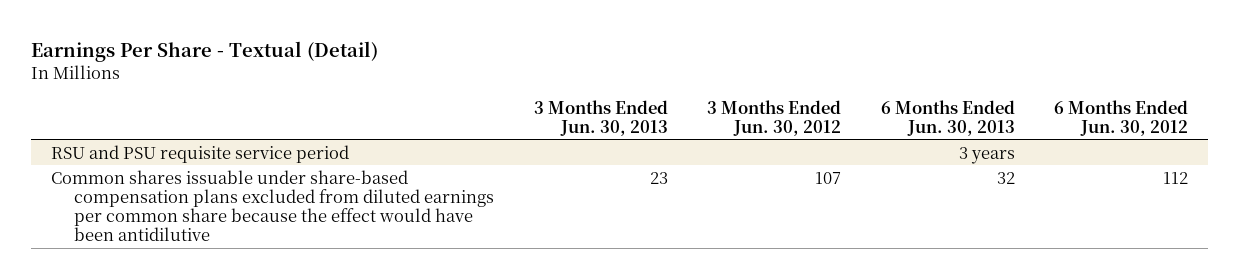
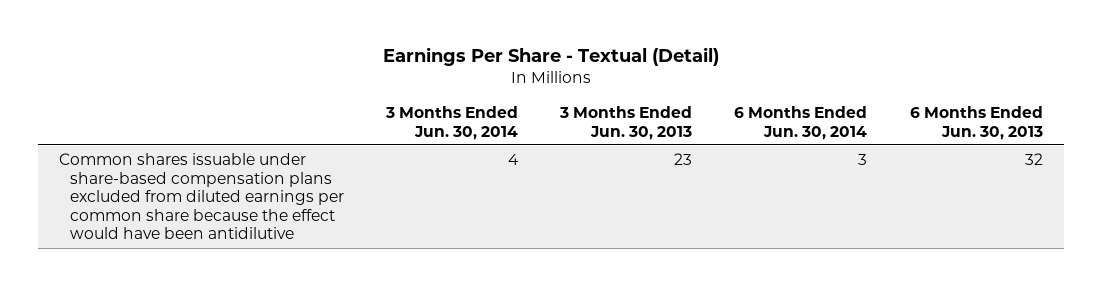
[707,99,842,136] 3 Months Ended Jun. 30, 2012 -> none
[1054,99,1189,136] 6 Months Ended Jun. 30, 2012 -> none
none -> [385,105,519,140] 3 Months Ended Jun. 30, 2014
none -> [734,105,868,140] 6 Months Ended Jun. 30, 2014
[51,144,350,163] RSU and PSU requisite service period -> none

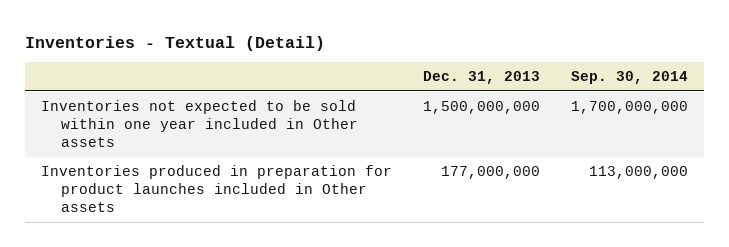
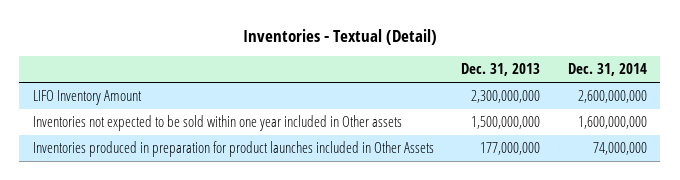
[571,71,689,85] Sep. 30, 2014 -> none
none -> [567,63,647,77] Dec. 31, 2014
none -> [33,90,143,106] LIFO Inventory Amount
[40,165,392,213] Inventories produced in preparation for product launches included in Other assets -> [33,141,435,158] Inventories produced in preparation for product launches included in Other Assets

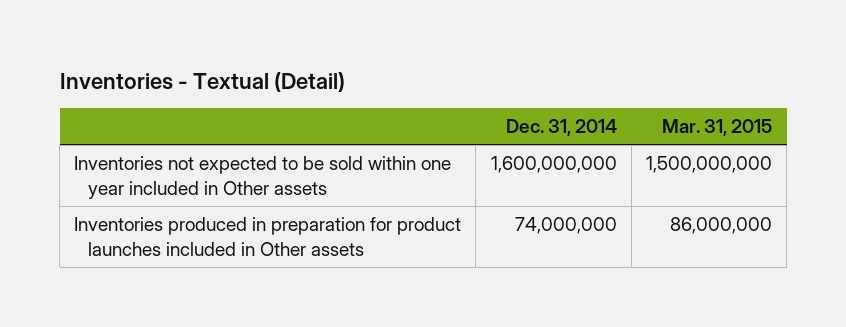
[461,63,541,77] Dec. 31, 2013 -> none
none -> [662,119,773,137] Mar. 31, 2015
[33,90,143,106] LIFO Inventory Amount -> none
[33,141,435,158] Inventories produced in preparation for product launches included in Other Assets -> [74,216,462,256] Inventories produced in preparation for product launches included in Other assets

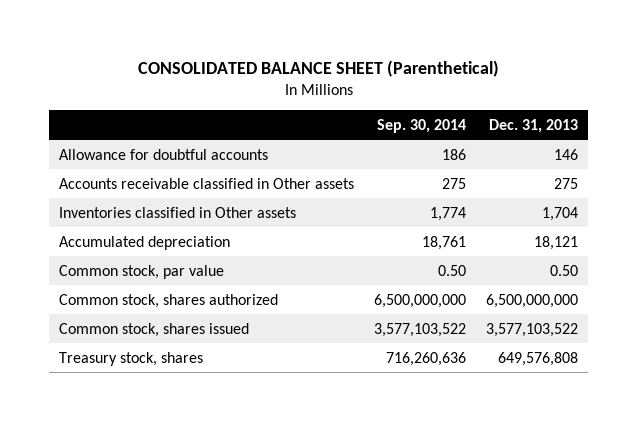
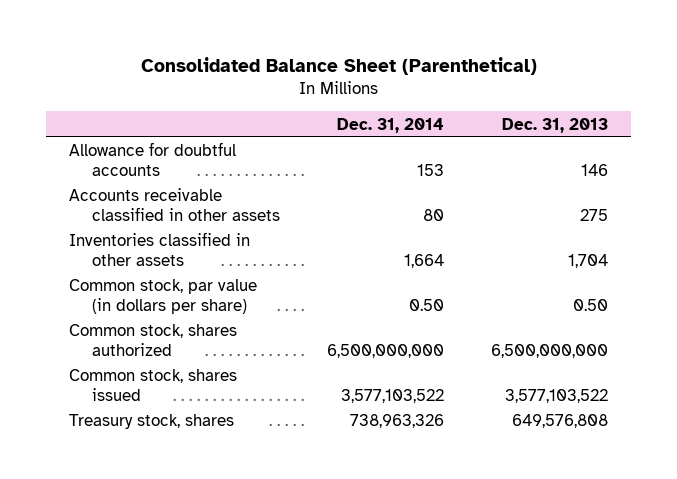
[137,59,499,77] CONSOLIDATED BALANCE SHEET (Parenthetical) -> [140,56,537,75] Consolidated Balance Sheet (Parenthetical)
[377,118,467,133] Sep. 30, 2014 -> none
none -> [336,117,444,133] Dec. 31, 2014
[59,235,231,250] Accumulated depreciation -> none
[59,177,355,189] Accounts receivable classified in Other assets -> [69,188,281,222] Accounts receivable classified in other assets
[59,206,297,218] Inventories classified in Other assets -> [69,232,251,267] Inventories classified in other assets
[59,264,225,279] Common stock, par value -> [69,279,258,315] Common stock, par value (in dollars per share)

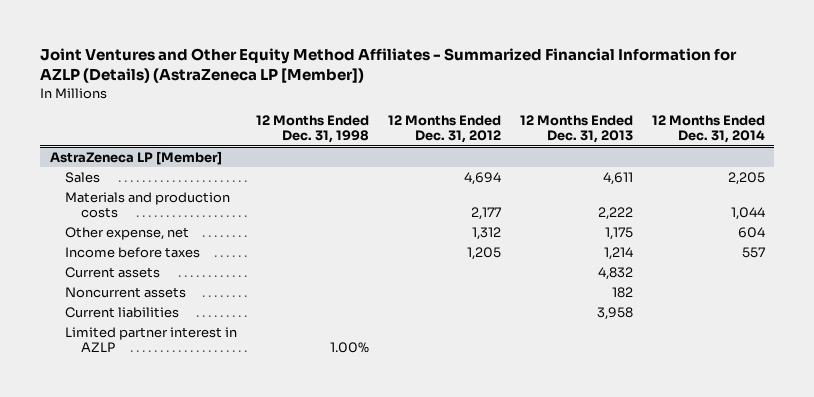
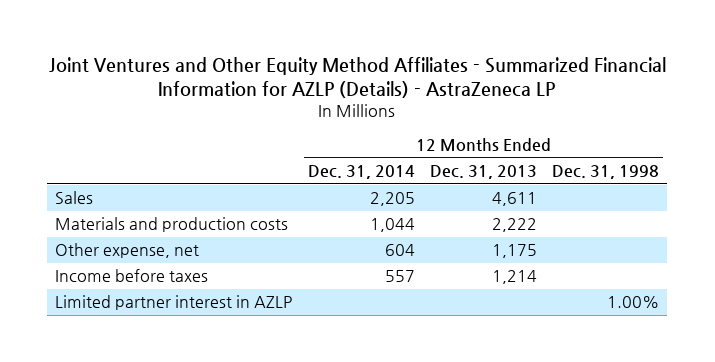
[40,48,738,84] Joint Ventures and Other Equity Method Affiliates - Summarized Financial Information for AZLP (Details) (AstraZeneca LP [Member]) -> [49,57,667,99] Joint Ventures and Other Equity Method Affiliates - Summarized Financial Information for AZLP (Details) - AstraZeneca LP
[388,115,502,144] 12 Months Ended Dec. 31, 2012 -> none
[49,150,222,165] AstraZeneca LP [Member] -> none
[65,266,161,278] Current assets -> none
[65,286,187,298] Noncurrent assets -> none
[65,306,180,318] Current liabilities -> none

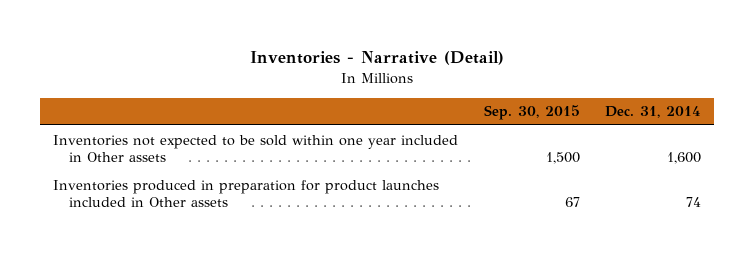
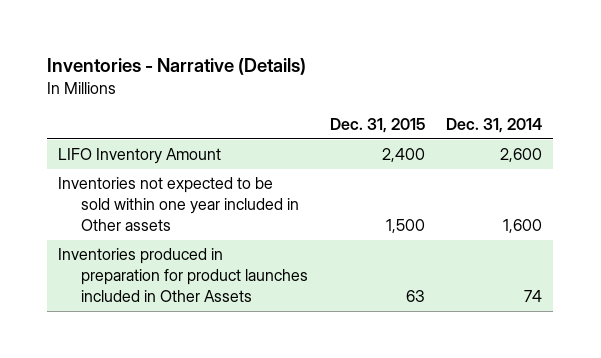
[250,50,505,65] Inventories - Narrative (Detail) -> [47,58,307,76] Inventories - Narrative (Details)
[483,105,580,121] Sep. 30, 2015 -> none
none -> [329,118,425,134] Dec. 31, 2015
none -> [58,148,222,165] LIFO Inventory Amount
[52,179,439,208] Inventories produced in preparation for product launches included in Other assets -> [58,248,308,302] Inventories produced in preparation for product launches included in Other Assets

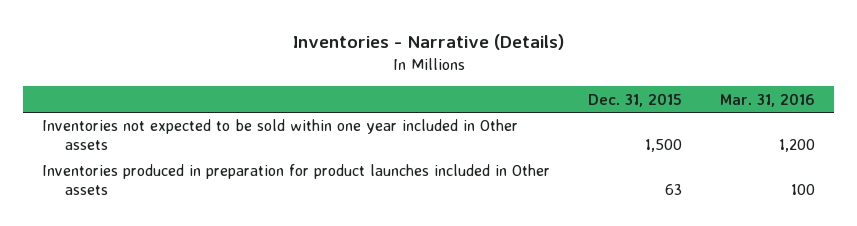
[446,118,543,134] Dec. 31, 2014 -> none
none -> [720,92,816,107] Mar. 31, 2016
[58,148,222,165] LIFO Inventory Amount -> none
[58,248,308,302] Inventories produced in preparation for product launches included in Other Assets -> [42,164,551,196] Inventories produced in preparation for product launches included in Other assets

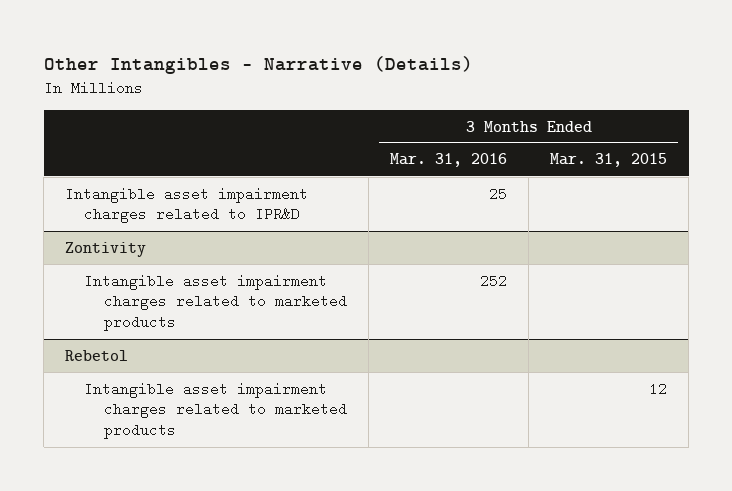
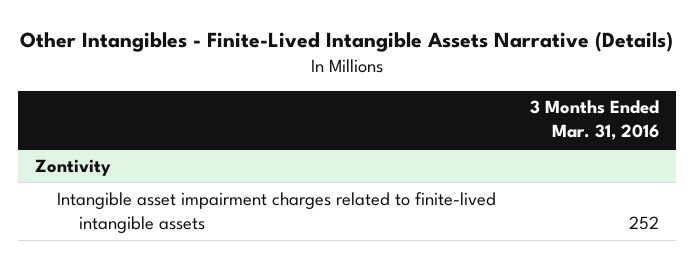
[43,55,473,74] Other Intangibles - Narrative (Details) -> [20,30,674,52] Other Intangibles - Finite-Lived Intangible Assets Narrative (Details)
[550,153,668,168] Mar. 31, 2015 -> none
[65,186,309,224] Intangible asset impairment charges related to IPR&D -> none
[65,349,129,361] Rebetol -> none
[84,381,347,440] Intangible asset impairment charges related to marketed products -> none
[84,273,347,332] Intangible asset impairment charges related to marketed products -> [56,191,496,234] Intangible asset impairment charges related to finite-lived intangible assets

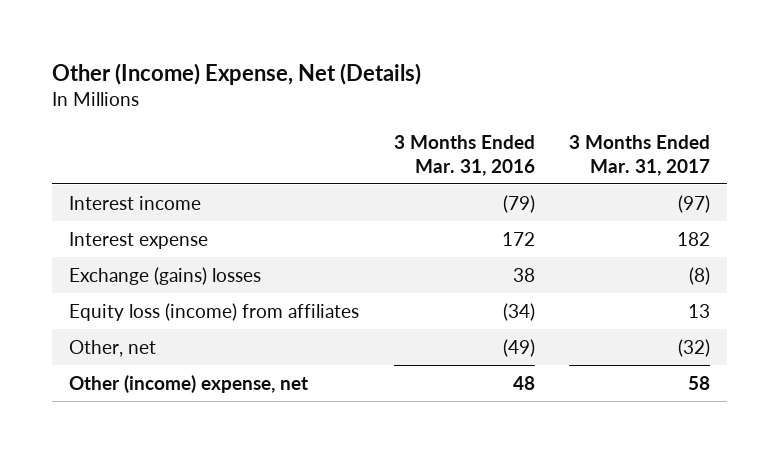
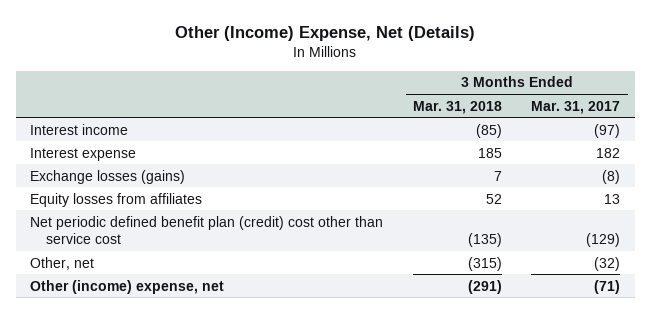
[393,135,535,176] 3 Months Ended Mar. 31, 2016 -> none
none -> [412,100,502,114] Mar. 31, 2018
[69,266,262,285] Exchange (gains) losses -> [30,169,186,184] Exchange losses (gains)
[69,302,360,321] Equity loss (income) from affiliates -> [30,192,203,207] Equity losses from affiliates
none -> [30,215,384,245] Net periodic defined benefit plan (credit) cost other than service cost
[687,375,710,390] 58 -> [594,279,621,294] (71)

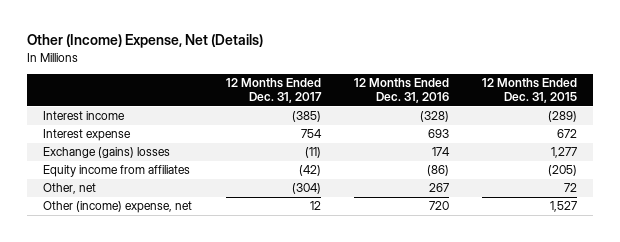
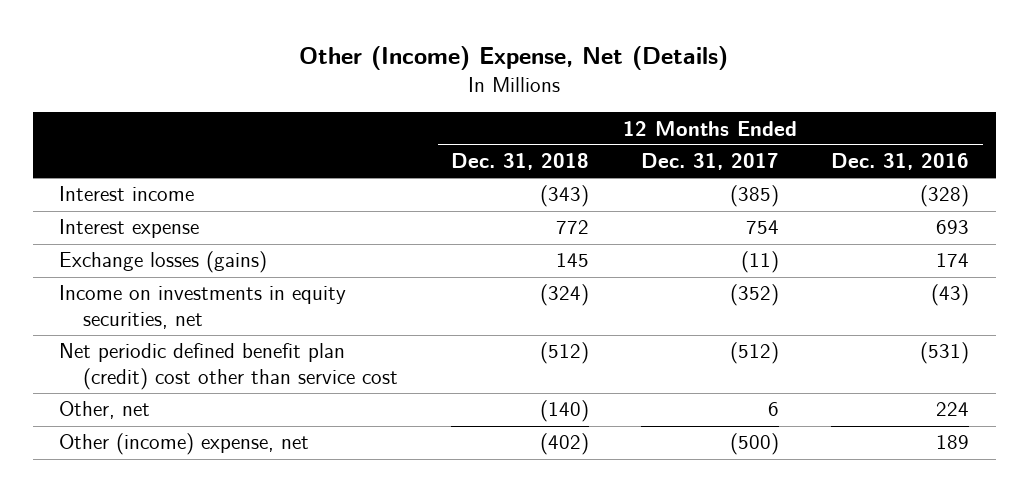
[481,78,577,104] 12 Months Ended Dec. 31, 2015 -> none
none -> [450,153,589,171] Dec. 31, 2018
[43,165,191,178] Equity income from affiliates -> none
[43,147,171,159] Exchange (gains) losses -> [58,251,267,274] Exchange losses (gains)
none -> [58,285,346,329] Income on investments in equity securities, net
none -> [58,343,399,390] Net periodic defined benefit plan (credit) cost other than service cost
[291,183,321,195] (304) -> [768,402,780,417] 6
[428,183,449,193] 267 -> [936,402,970,417] 224
[309,201,321,211] 12 -> [730,433,780,456] (500)
[428,201,449,211] 720 -> [936,435,970,450] 189

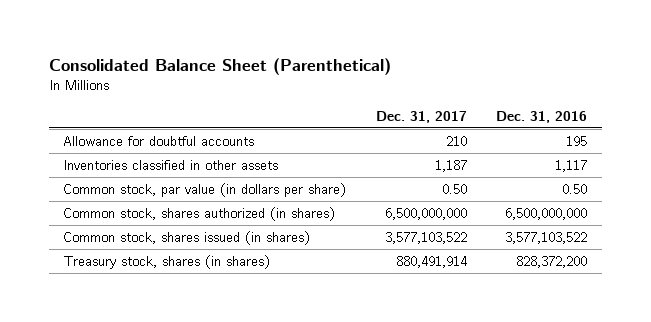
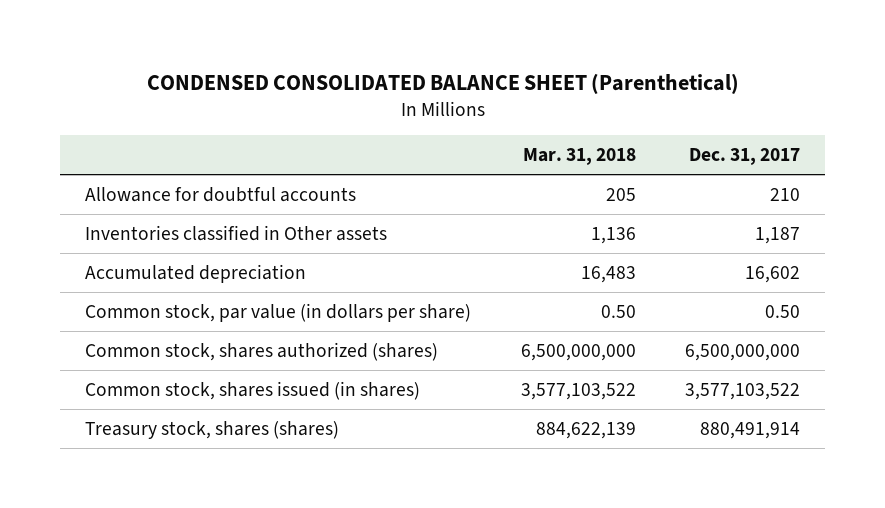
[48,57,391,75] Consolidated Balance Sheet (Parenthetical) -> [146,72,739,94] CONDENSED CONSOLIDATED BALANCE SHEET (Parenthetical)
[496,110,588,123] Dec. 31, 2016 -> none
none -> [522,148,636,166] Mar. 31, 2018
[63,159,279,170] Inventories classified in other assets -> [84,224,387,241] Inventories classified in Other assets
none -> [84,263,306,283] Accumulated depreciation
[63,206,336,221] Common stock, shares authorized (in shares) -> [84,341,438,361] Common stock, shares authorized (shares)
[63,254,271,269] Treasury stock, shares (in shares) -> [84,420,339,439] Treasury stock, shares (shares)

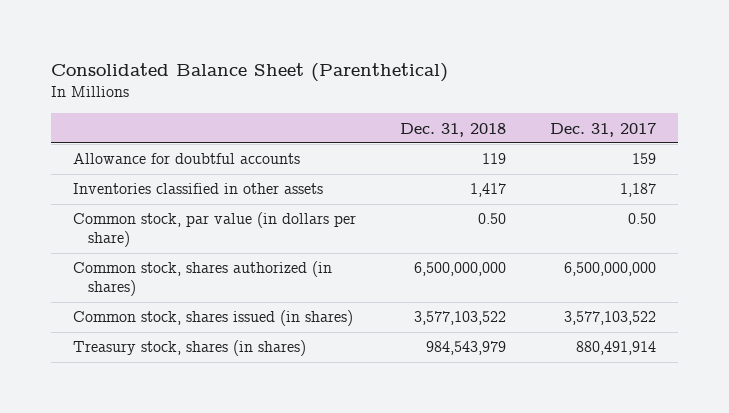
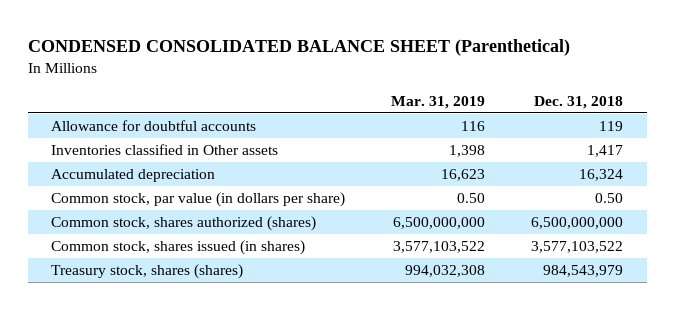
[51,63,449,83] Consolidated Balance Sheet (Parenthetical) -> [27,39,570,57] CONDENSED CONSOLIDATED BALANCE SHEET (Parenthetical)
[549,122,656,137] Dec. 31, 2017 -> none
none -> [391,95,486,109] Mar. 31, 2019
[73,183,324,195] Inventories classified in other assets -> [50,144,278,156] Inventories classified in Other assets
none -> [50,169,215,183] Accumulated depreciation
[73,261,333,297] Common stock, shares authorized (in shares) -> [50,216,316,232] Common stock, shares authorized (shares)
[73,340,307,357] Treasury stock, shares (in shares) -> [50,264,243,280] Treasury stock, shares (shares)

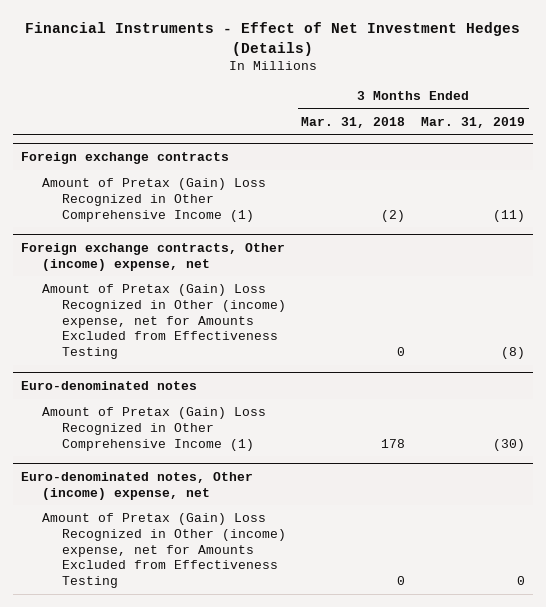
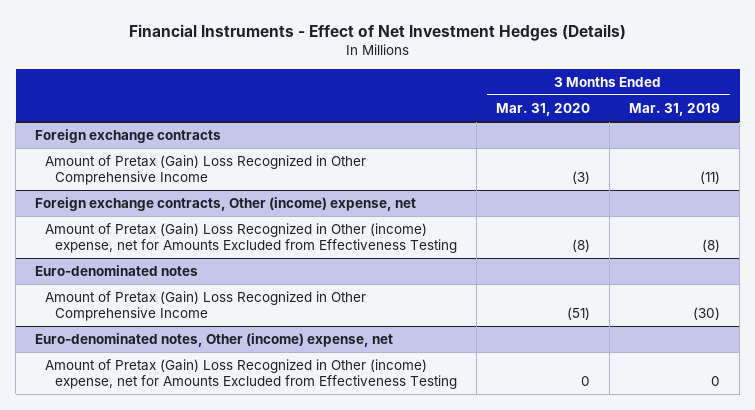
[301,116,406,128] Mar. 31, 2018 -> none
none -> [496,103,591,117] Mar. 31, 2020
[41,178,266,222] Amount of Pretax (Gain) Loss Recognized in Other Comprehensive Income (1) -> [45,155,367,185] Amount of Pretax (Gain) Loss Recognized in Other Comprehensive Income
[41,407,266,451] Amount of Pretax (Gain) Loss Recognized in Other Comprehensive Income (1) -> [45,291,367,321] Amount of Pretax (Gain) Loss Recognized in Other Comprehensive Income

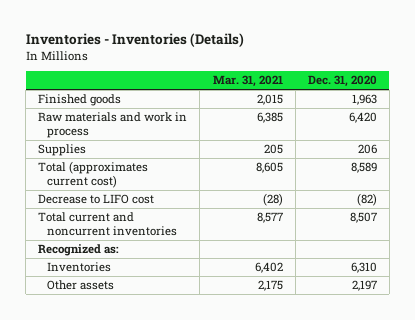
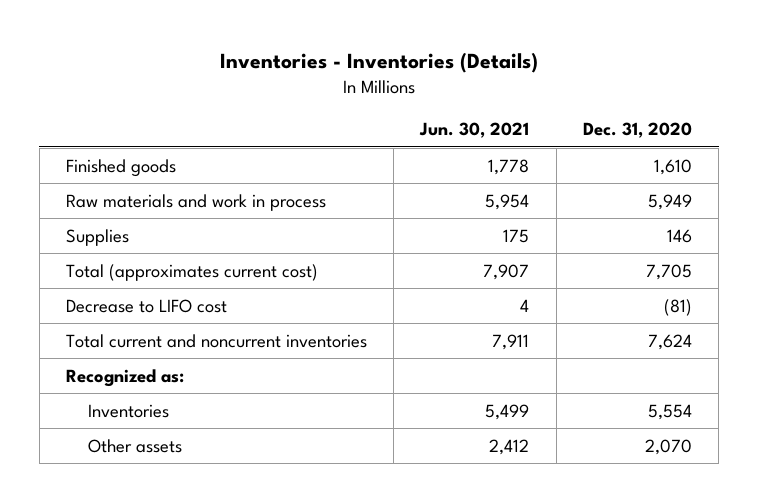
[212,75,283,88] Mar. 31, 2021 -> none
none -> [419,122,530,139] Jun. 30, 2021
[351,94,377,106] 1,963 -> [654,158,693,175] 1,610
[348,112,377,124] 6,420 -> [648,193,693,210] 5,949
[357,144,377,155] 206 -> [667,228,693,243] 146
[350,162,377,174] 8,589 -> [646,263,693,280] 7,705
[356,193,377,207] (82) -> [664,298,693,316] (81)
[349,212,377,224] 8,507 -> [648,333,693,350] 7,624
[350,262,377,274] 6,310 -> [648,403,693,420] 5,554
[351,280,377,292] 2,197 -> [645,438,693,455] 2,070

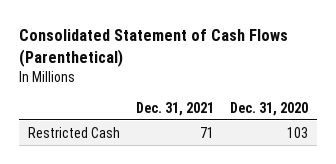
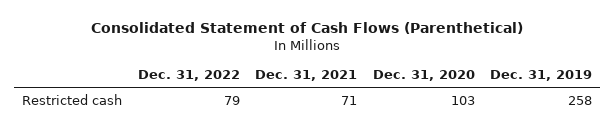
none -> [137,70,240,82] Dec. 31, 2022
none -> [490,70,593,82] Dec. 31, 2019
[27,126,120,138] Restricted Cash -> [21,94,122,106] Restricted cash

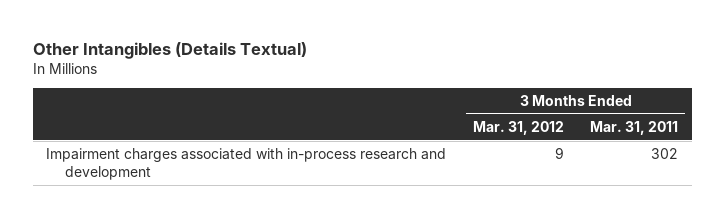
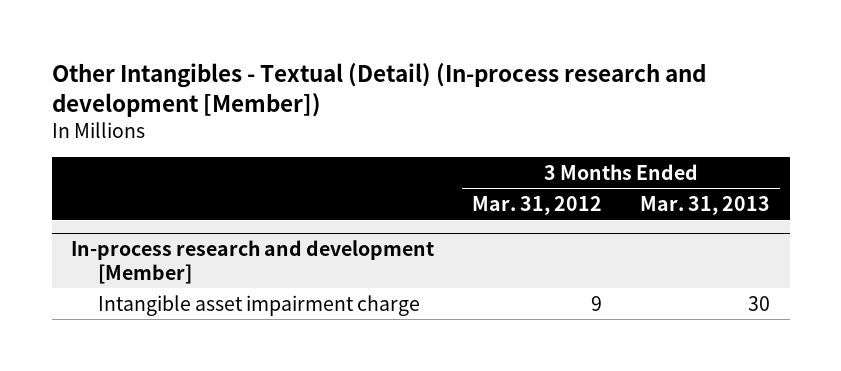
[32,41,307,59] Other Intangibles (Details Textual) -> [51,62,706,117] Other Intangibles - Textual (Detail) (In-process research and development [Member])
[590,121,679,136] Mar. 31, 2011 -> none
none -> [640,196,771,216] Mar. 31, 2013
none -> [70,239,434,284] In-process research and development [Member]
[46,148,447,180] Impairment charges associated with in-process research and development -> [98,294,421,316] Intangible asset impairment charge

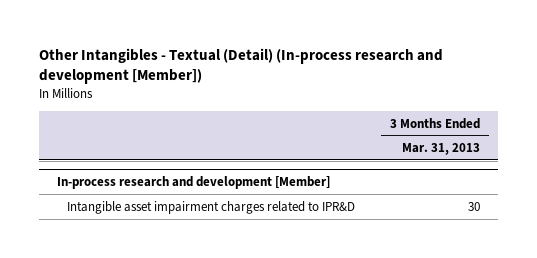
[472,196,603,216] Mar. 31, 2012 -> none
[98,294,421,316] Intangible asset impairment charge -> [66,200,355,214] Intangible asset impairment charges related to IPR&D

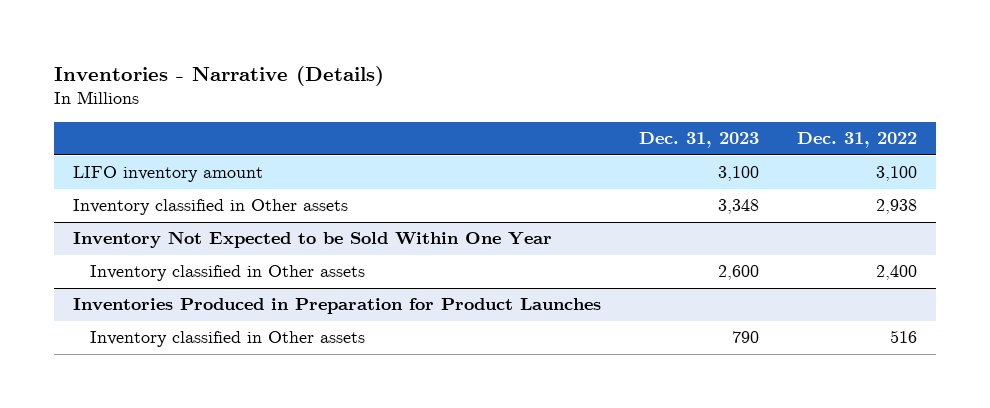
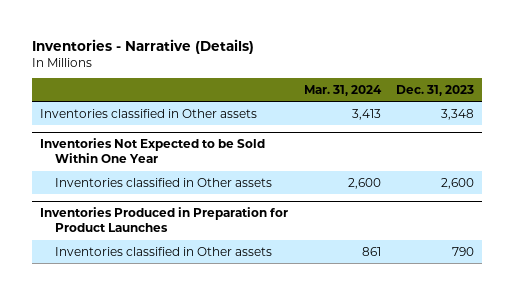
[797,132,918,149] Dec. 31, 2022 -> none
none -> [303,84,382,96] Mar. 31, 2024
[72,166,263,183] LIFO inventory amount -> none
[72,199,348,216] Inventory classified in Other assets -> [40,108,258,118] Inventories classified in Other assets
[72,231,552,249] Inventory Not Expected to be Sold Within One Year -> [40,138,266,164] Inventories Not Expected to be Sold Within One Year
[89,265,365,282] Inventory classified in Other assets -> [54,177,272,187] Inventories classified in Other assets
[89,331,365,348] Inventory classified in Other assets -> [54,246,272,256] Inventories classified in Other assets

